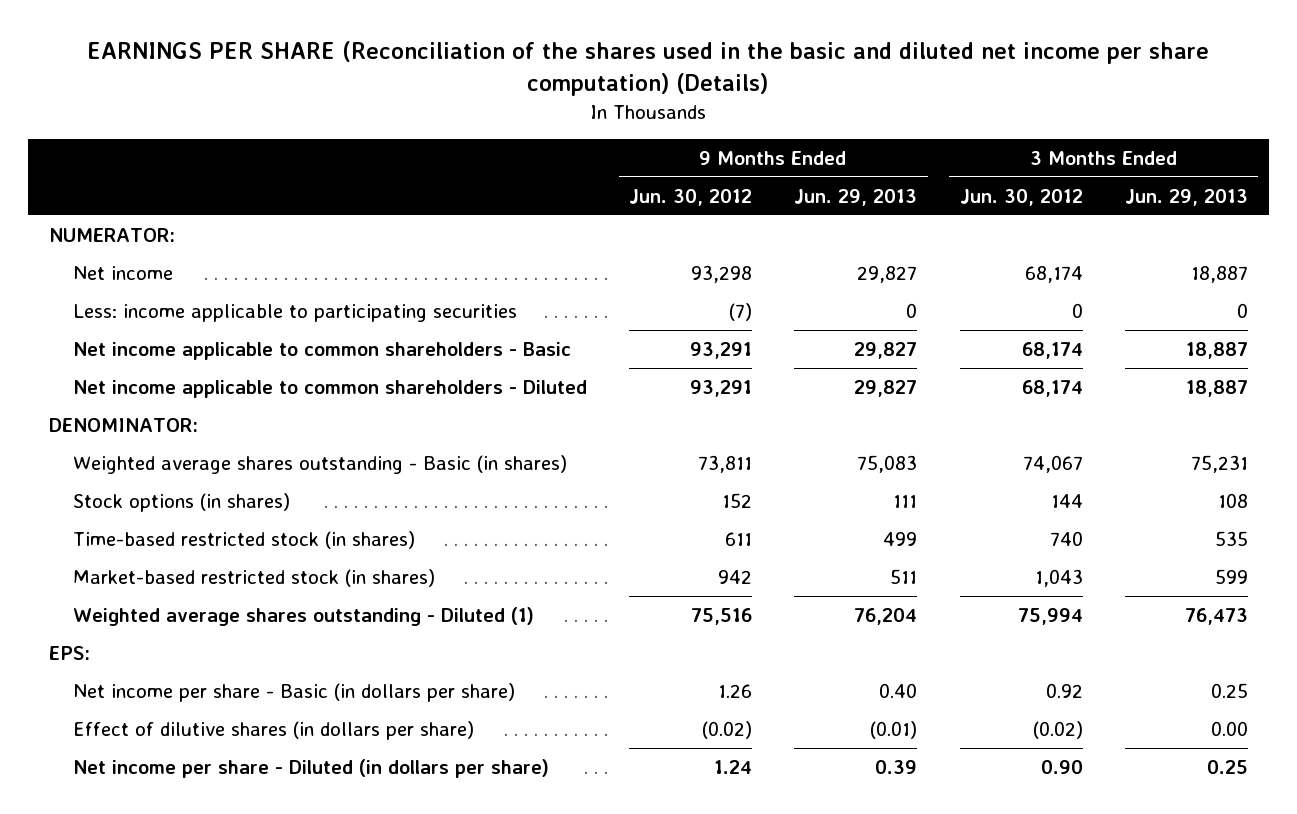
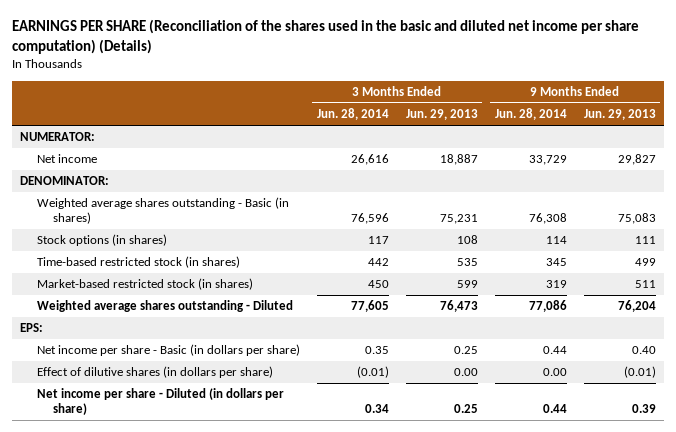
[629,188,753,206] Jun. 30, 2012 -> none
[959,188,1083,206] Jun. 30, 2012 -> none
none -> [316,108,389,121] Jun. 28, 2014
none -> [494,108,567,121] Jun. 28, 2014
[72,303,517,322] Less: income applicable to participating securities -> none
[72,341,571,360] Net income applicable to common shareholders - Basic -> none
[72,379,587,398] Net income applicable to common shareholders - Diluted -> none
[72,606,534,626] Weighted average shares outstanding - Diluted (1) -> [36,300,293,313] Weighted average shares outstanding - Diluted

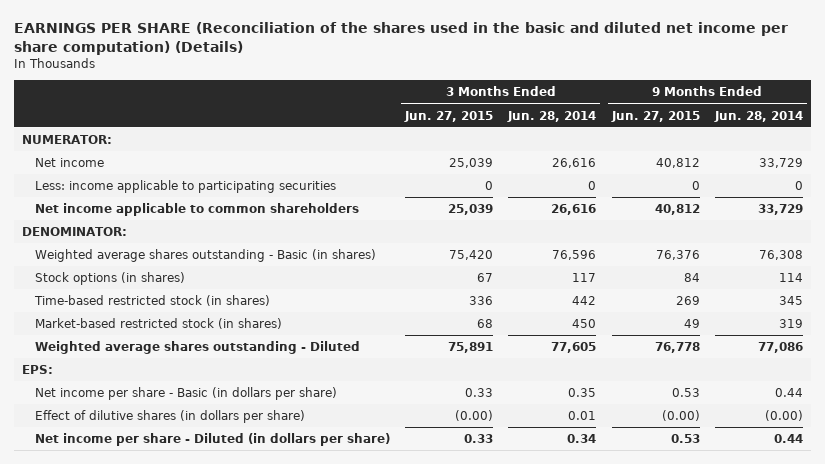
[405,109,478,121] Jun. 29, 2013 -> none
[583,109,656,121] Jun. 29, 2013 -> none
none -> [404,110,494,122] Jun. 27, 2015
none -> [610,110,700,122] Jun. 27, 2015
none -> [34,180,336,194] Less: income applicable to participating securities
none -> [34,203,359,217] Net income applicable to common shareholders
[356,366,389,379] (0.01) -> [568,411,597,421] 0.01
[542,368,567,377] 0.00 -> [765,410,804,422] (0.00)

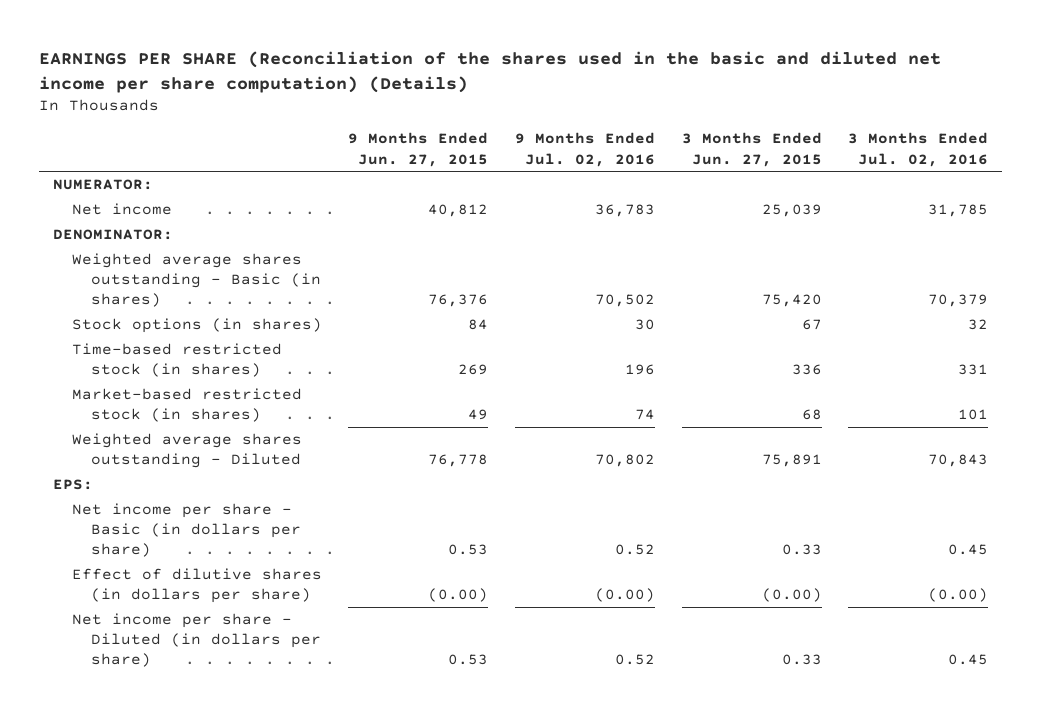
[507,110,597,122] Jun. 28, 2014 -> none
[714,110,804,122] Jun. 28, 2014 -> none
none -> [514,132,655,167] 9 Months Ended Jul. 02, 2016
none -> [848,132,989,167] 3 Months Ended Jul. 02, 2016
[34,180,336,194] Less: income applicable to participating securities -> none
[34,203,359,217] Net income applicable to common shareholders -> none

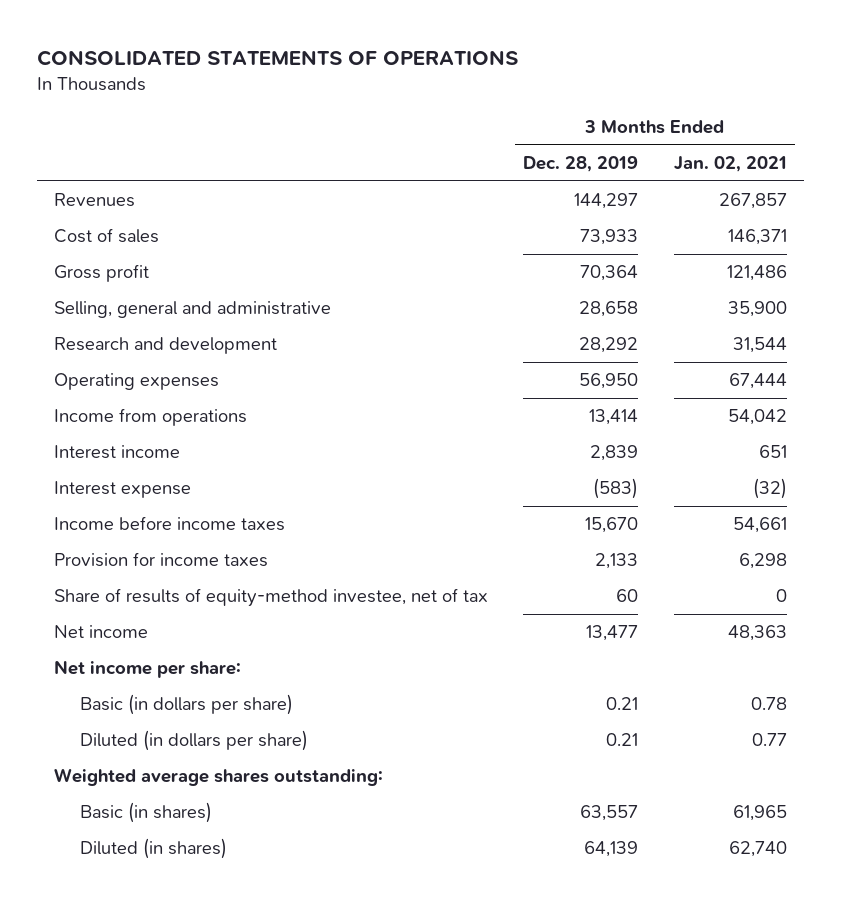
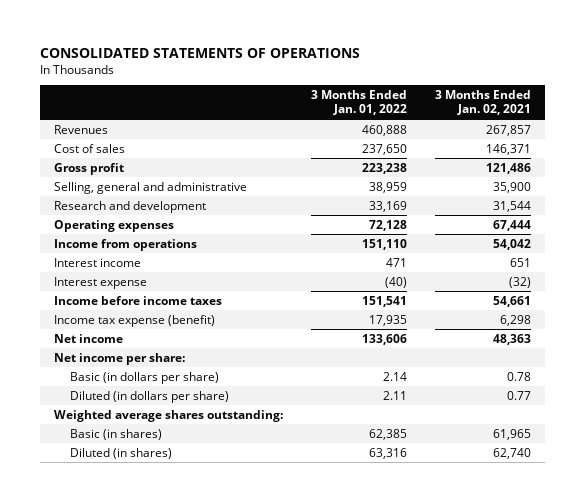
[523,155,639,172] Dec. 28, 2019 -> none
none -> [311,90,408,116] 3 Months Ended Jan. 01, 2022
[54,588,489,608] Share of results of equity-method investee, net of tax -> none
[54,552,269,568] Provision for income taxes -> [54,314,216,327] Income tax expense (benefit)

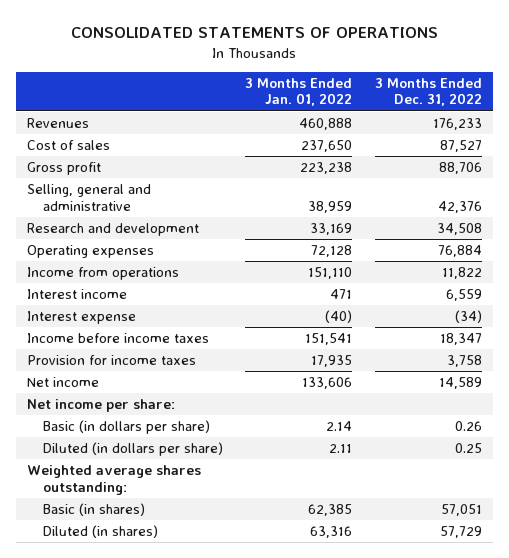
[435,90,532,116] 3 Months Ended Jan. 02, 2021 -> none
none -> [374,77,482,107] 3 Months Ended Dec. 31, 2022
[54,314,216,327] Income tax expense (benefit) -> [27,354,197,365] Provision for income taxes

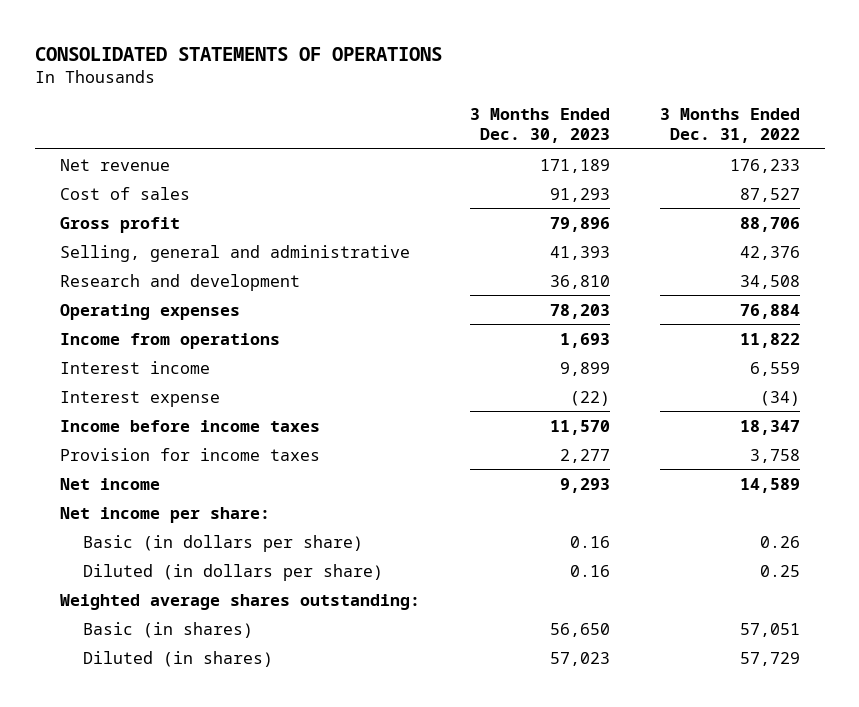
[245,77,353,107] 3 Months Ended Jan. 01, 2022 -> none
none -> [469,108,610,143] 3 Months Ended Dec. 30, 2023
[27,117,90,128] Revenues -> [59,158,170,171] Net revenue

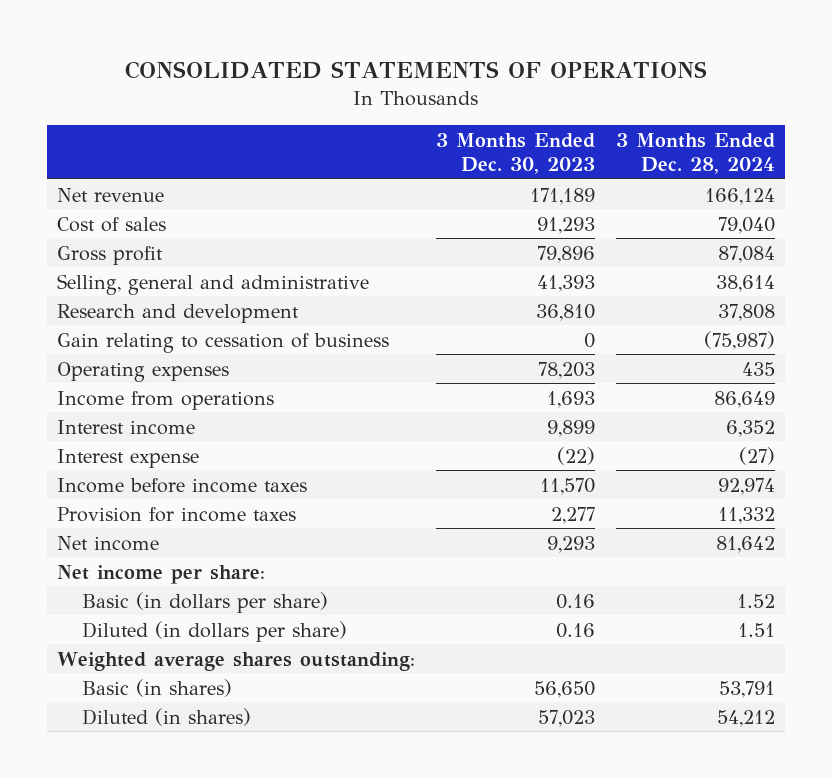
[659,108,800,143] 3 Months Ended Dec. 31, 2022 -> none
none -> [615,132,775,175] 3 Months Ended Dec. 28, 2024
none -> [57,332,390,353] Gain relating to cessation of business

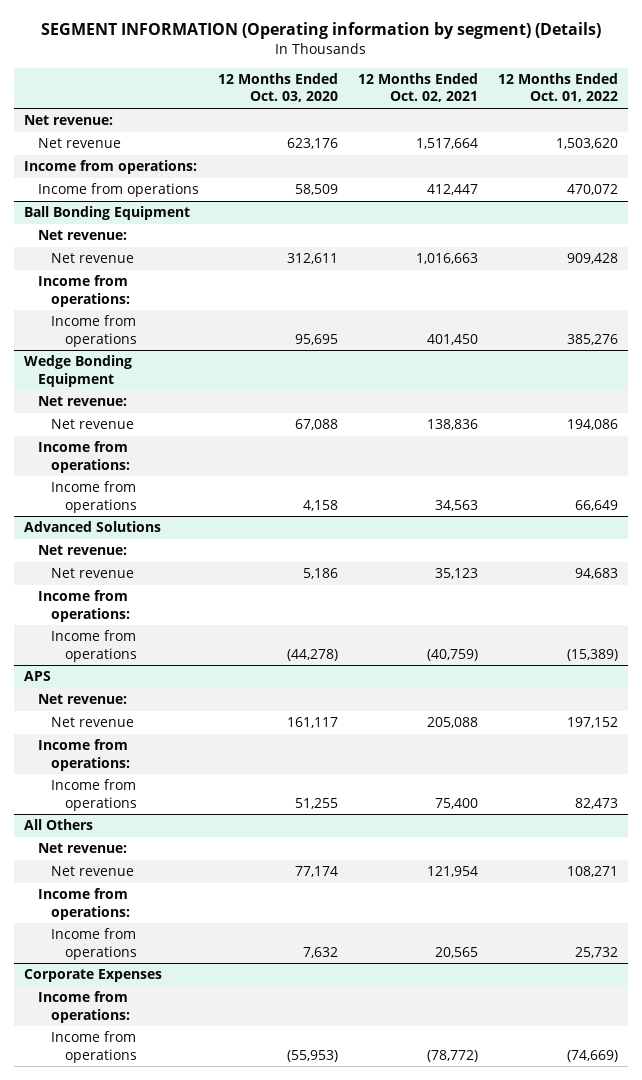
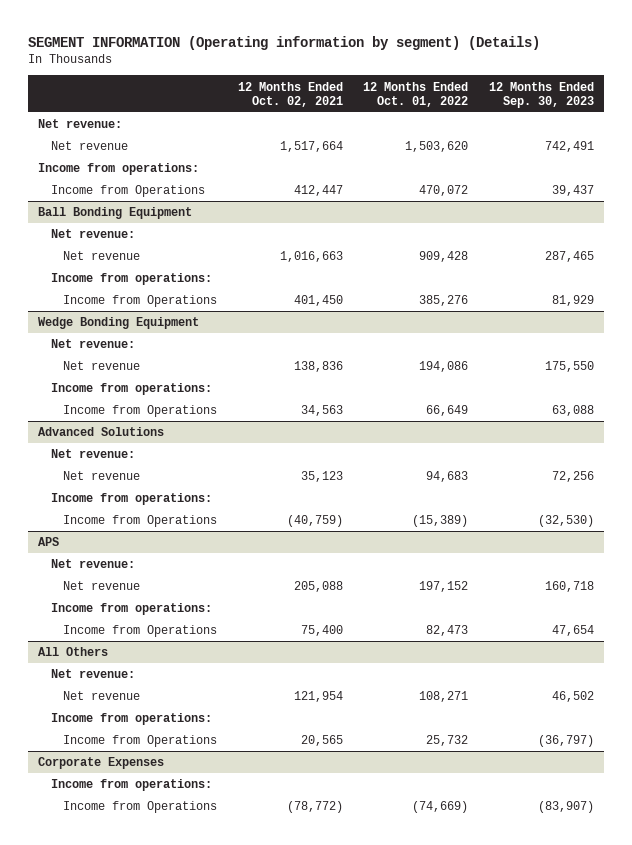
[218,73,339,103] 12 Months Ended Oct. 03, 2020 -> none
none -> [488,81,594,108] 12 Months Ended Sep. 30, 2023
[37,183,199,198] Income from operations -> [50,185,205,198] Income from Operations
[51,315,138,347] Income from operations -> [62,295,217,308] Income from Operations
[51,481,138,513] Income from operations -> [62,405,217,418] Income from Operations
[51,630,138,662] Income from operations -> [62,515,217,528] Income from Operations
[51,779,138,811] Income from operations -> [62,625,217,638] Income from Operations
[51,928,138,960] Income from operations -> [62,735,217,748] Income from Operations
[51,1031,138,1063] Income from operations -> [62,801,217,814] Income from Operations

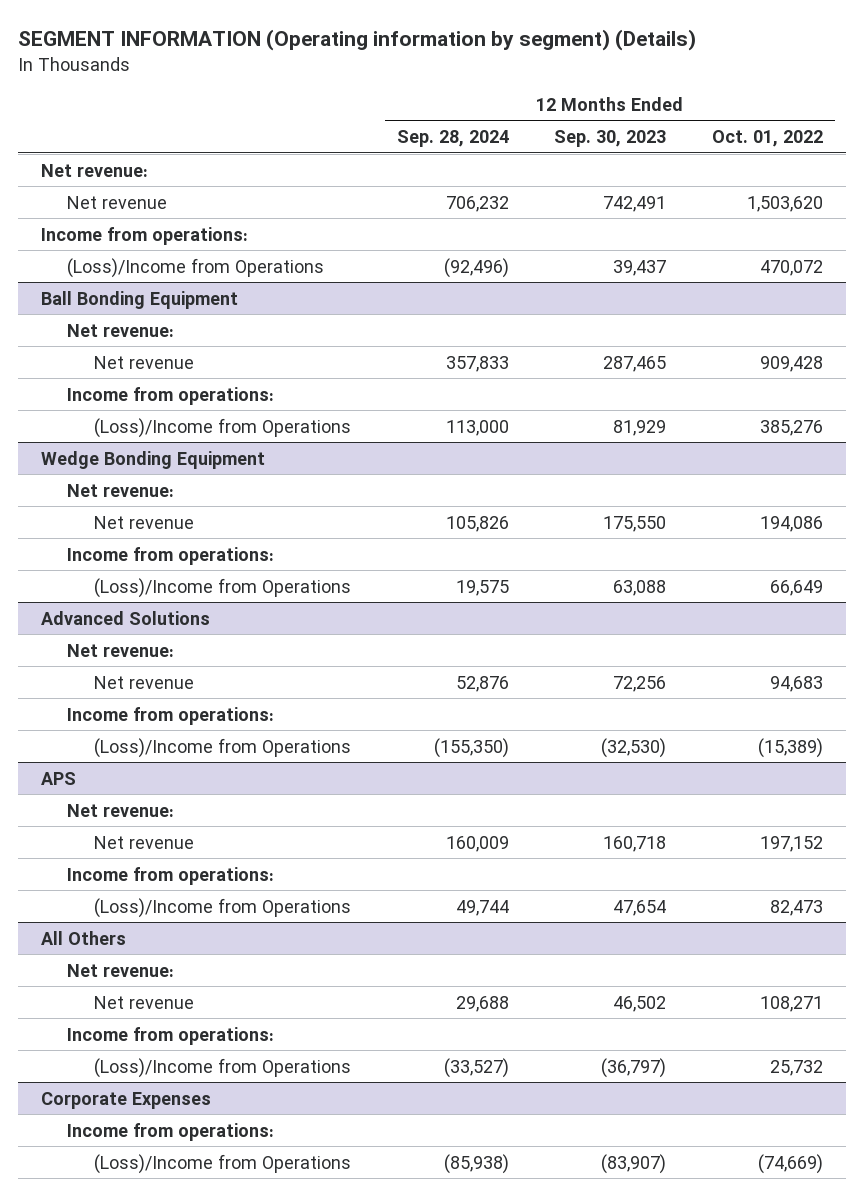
[237,81,343,107] 12 Months Ended Oct. 02, 2021 -> none
none -> [396,130,509,148] Sep. 28, 2024
[50,185,205,198] Income from Operations -> [67,257,325,278] (Loss)/Income from Operations
[62,295,217,308] Income from Operations -> [93,417,351,438] (Loss)/Income from Operations
[62,405,217,418] Income from Operations -> [93,577,351,598] (Loss)/Income from Operations
[62,515,217,528] Income from Operations -> [93,737,351,758] (Loss)/Income from Operations
[62,625,217,638] Income from Operations -> [93,897,351,918] (Loss)/Income from Operations
[62,735,217,748] Income from Operations -> [93,1057,351,1078] (Loss)/Income from Operations
[62,801,217,814] Income from Operations -> [93,1153,351,1174] (Loss)/Income from Operations

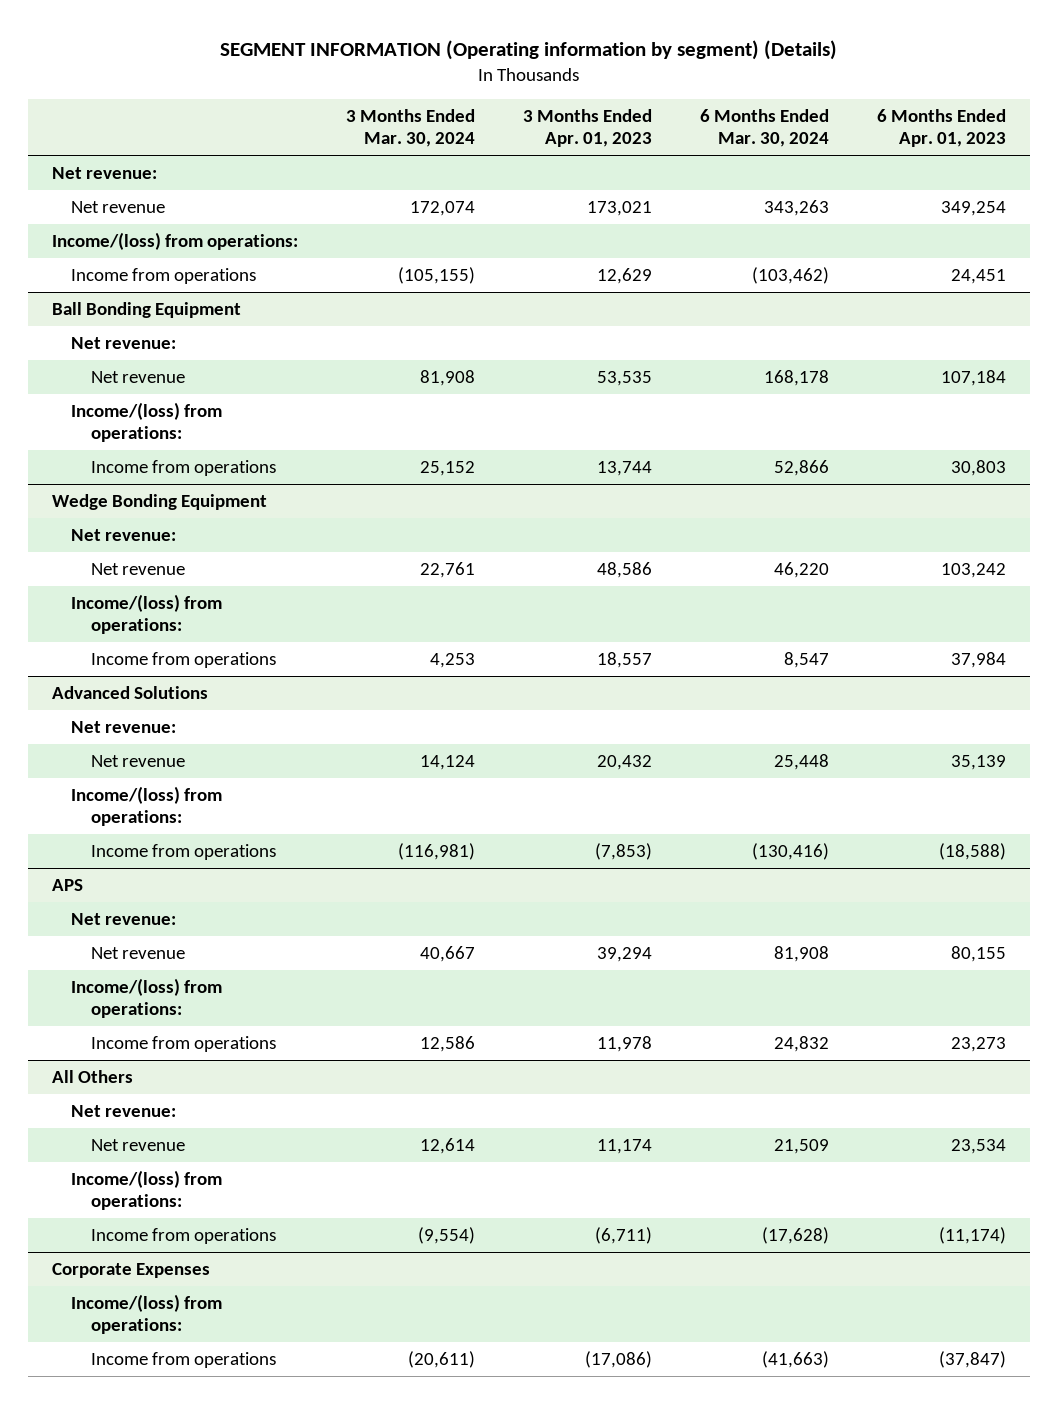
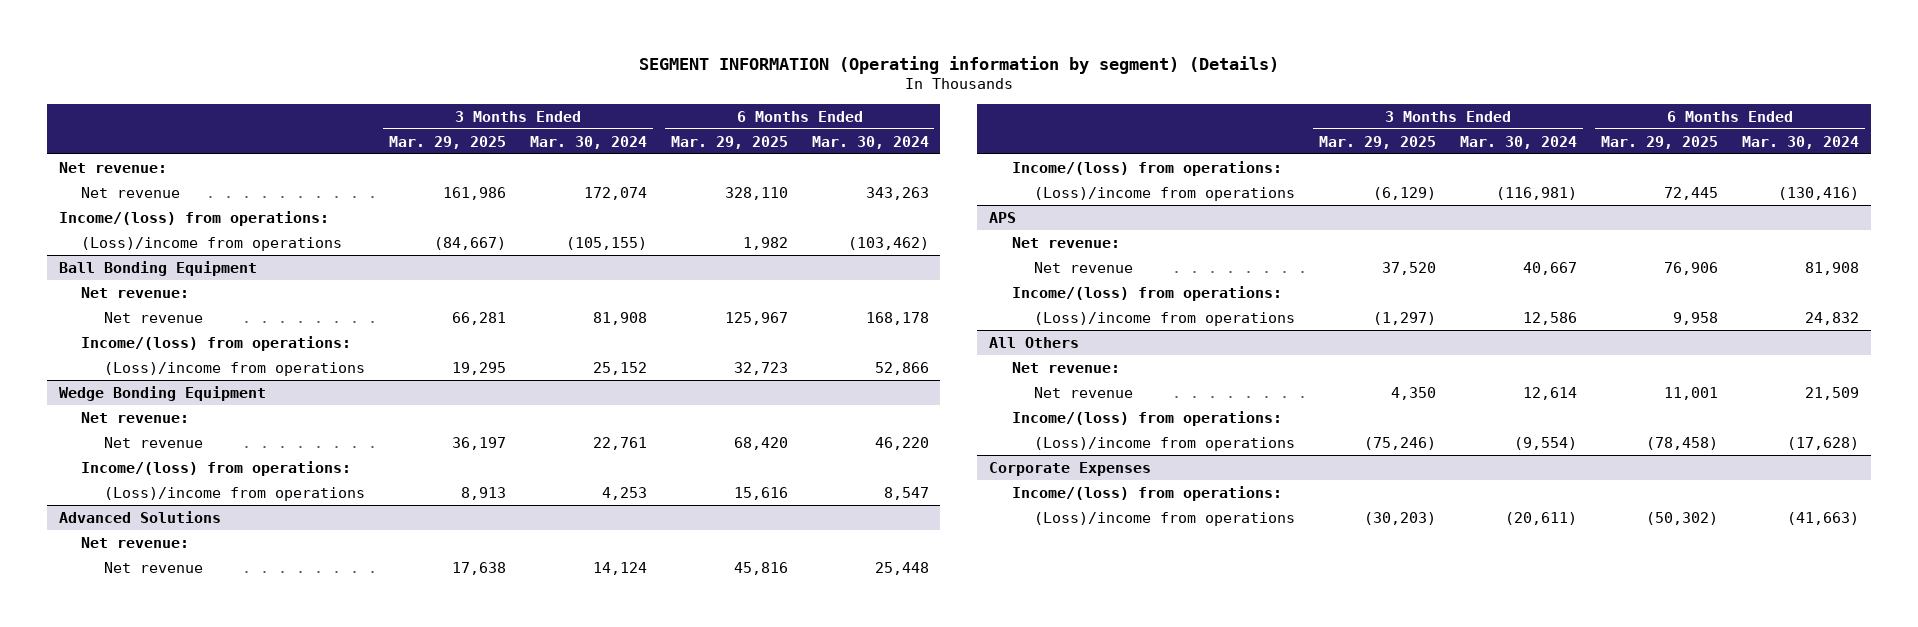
[523,109,653,148] 3 Months Ended Apr. 01, 2023 -> none
[877,109,1007,148] 6 Months Ended Apr. 01, 2023 -> none
none -> [389,135,507,149] Mar. 29, 2025
none -> [670,135,788,149] Mar. 29, 2025
[71,267,257,284] Income from operations -> [81,236,343,251] (Loss)/income from operations
[90,459,276,476] Income from operations -> [104,361,366,376] (Loss)/income from operations
[90,651,276,668] Income from operations -> [104,486,366,501] (Loss)/income from operations
[90,843,276,860] Income from operations -> [1034,186,1296,201] (Loss)/income from operations
[90,1035,276,1052] Income from operations -> [1034,311,1296,326] (Loss)/income from operations
[90,1227,276,1244] Income from operations -> [1034,436,1296,451] (Loss)/income from operations
[90,1351,276,1368] Income from operations -> [1034,511,1296,526] (Loss)/income from operations

